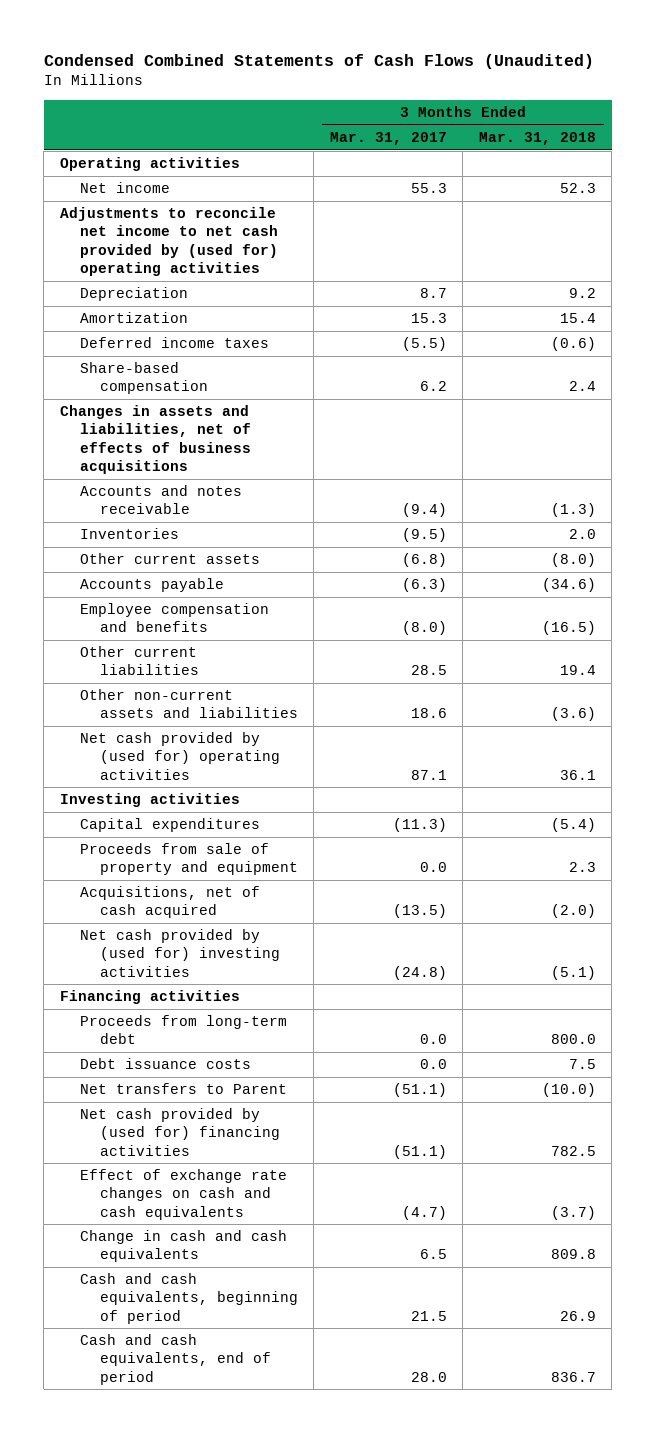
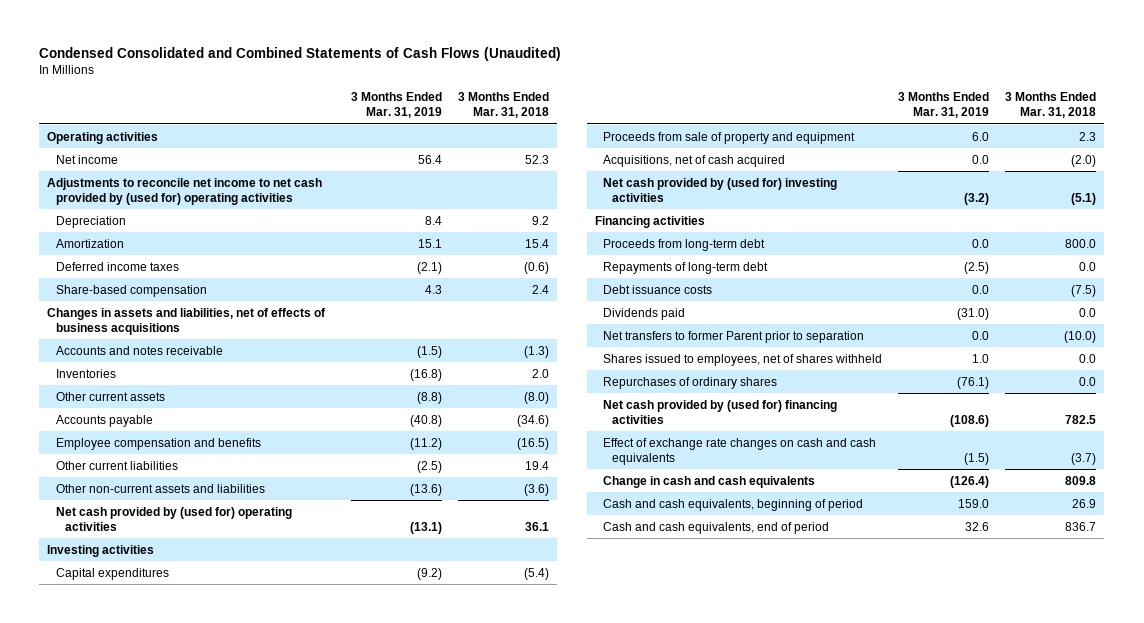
[43,54,594,70] Condensed Combined Statements of Cash Flows (Unaudited) -> [39,46,562,61] Condensed Consolidated and Combined Statements of Cash Flows (Unaudited)
[329,131,447,145] Mar. 31, 2017 -> none
none -> [351,92,443,119] 3 Months Ended Mar. 31, 2019
none -> [603,261,769,274] Repayments of long-term debt
[568,1059,596,1070] 7.5 -> [1071,284,1097,297] (7.5)
none -> [603,307,686,320] Dividends paid
[79,1083,287,1095] Net transfers to Parent -> [603,330,865,343] Net transfers to former Parent prior to separation
none -> [603,353,883,366] Shares issued to employees, net of shares withheld
none -> [603,376,778,389] Repurchases of ordinary shares

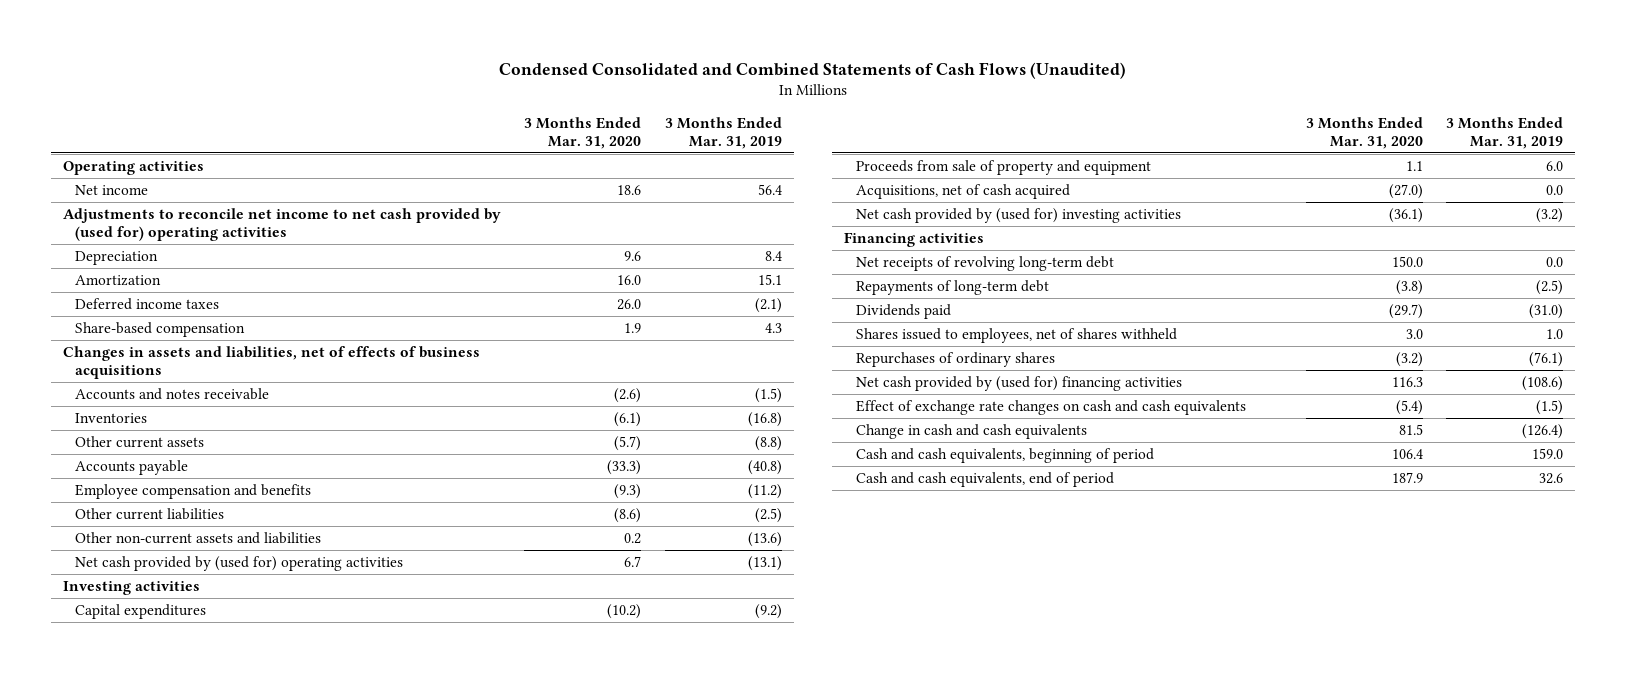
[458,92,550,119] 3 Months Ended Mar. 31, 2018 -> none
none -> [524,116,642,149] 3 Months Ended Mar. 31, 2020
[603,238,766,251] Proceeds from long-term debt -> none
none -> [855,256,1114,272] Net receipts of revolving long-term debt
[603,284,713,294] Debt issuance costs -> none
[603,330,865,343] Net transfers to former Parent prior to separation -> none

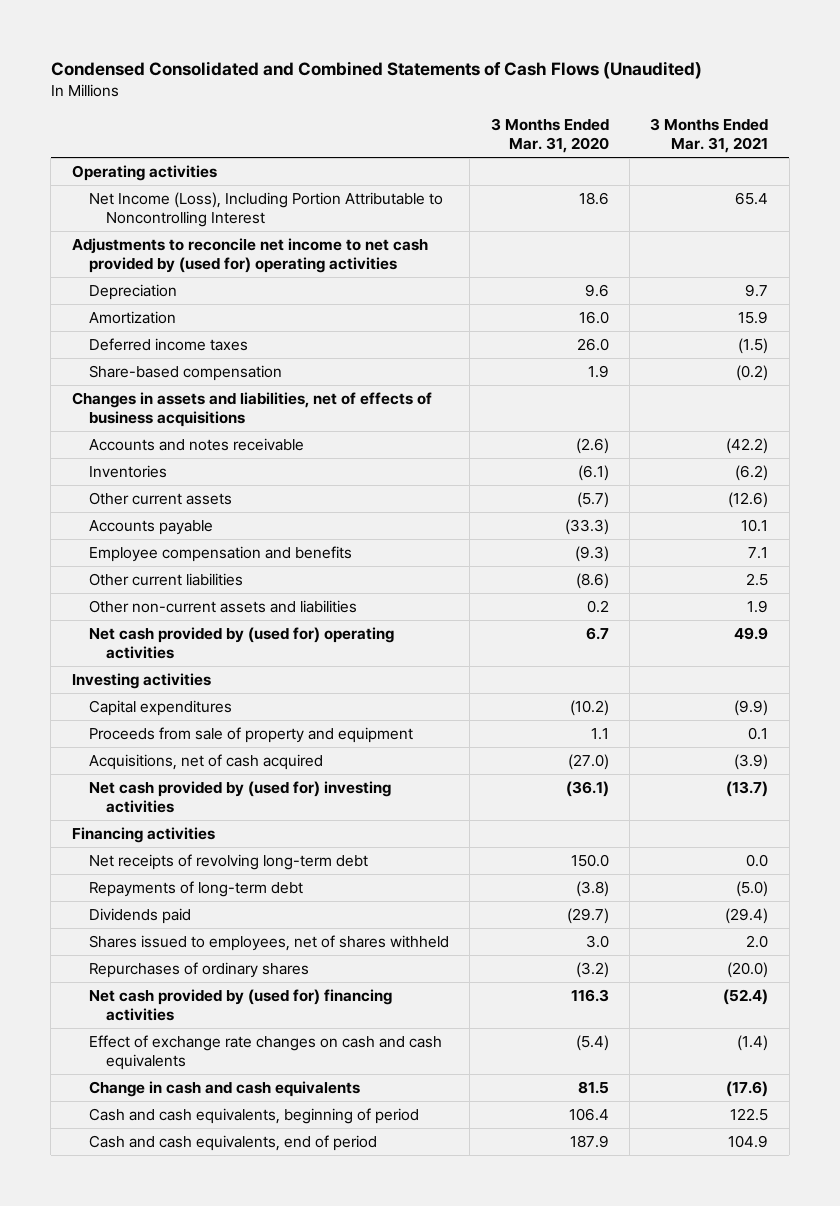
[665,116,783,149] 3 Months Ended Mar. 31, 2019 -> none
none -> [650,118,769,153] 3 Months Ended Mar. 31, 2021
[74,185,148,196] Net income -> [88,192,443,227] Net Income (Loss), Including Portion Attributable to Noncontrolling Interest

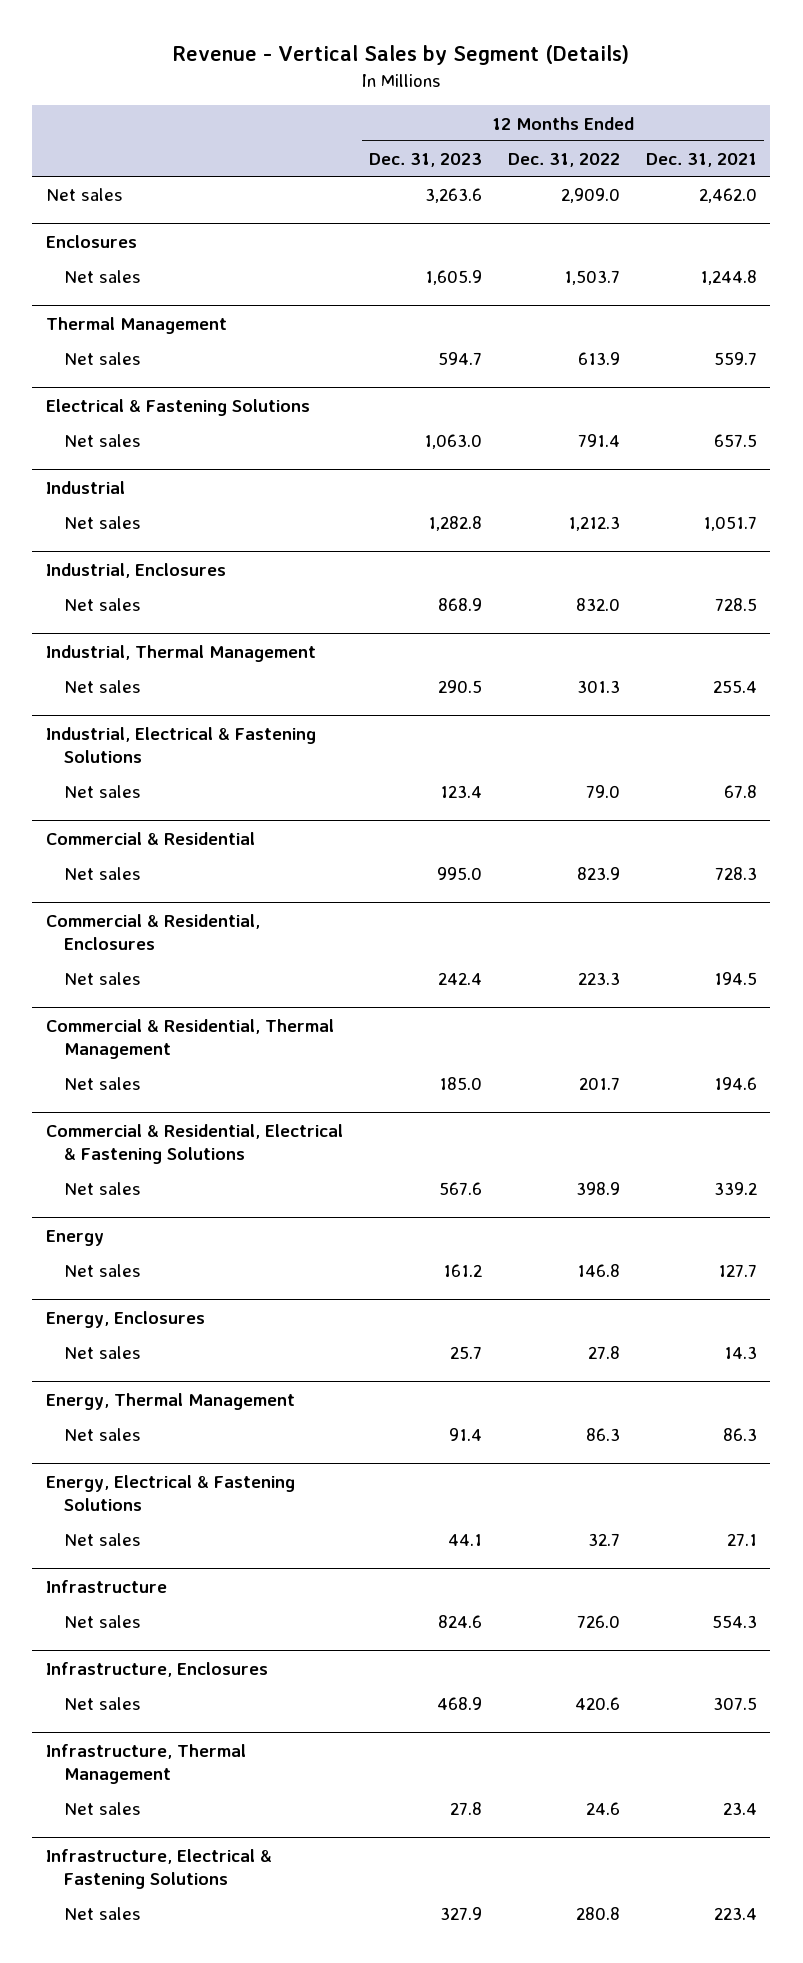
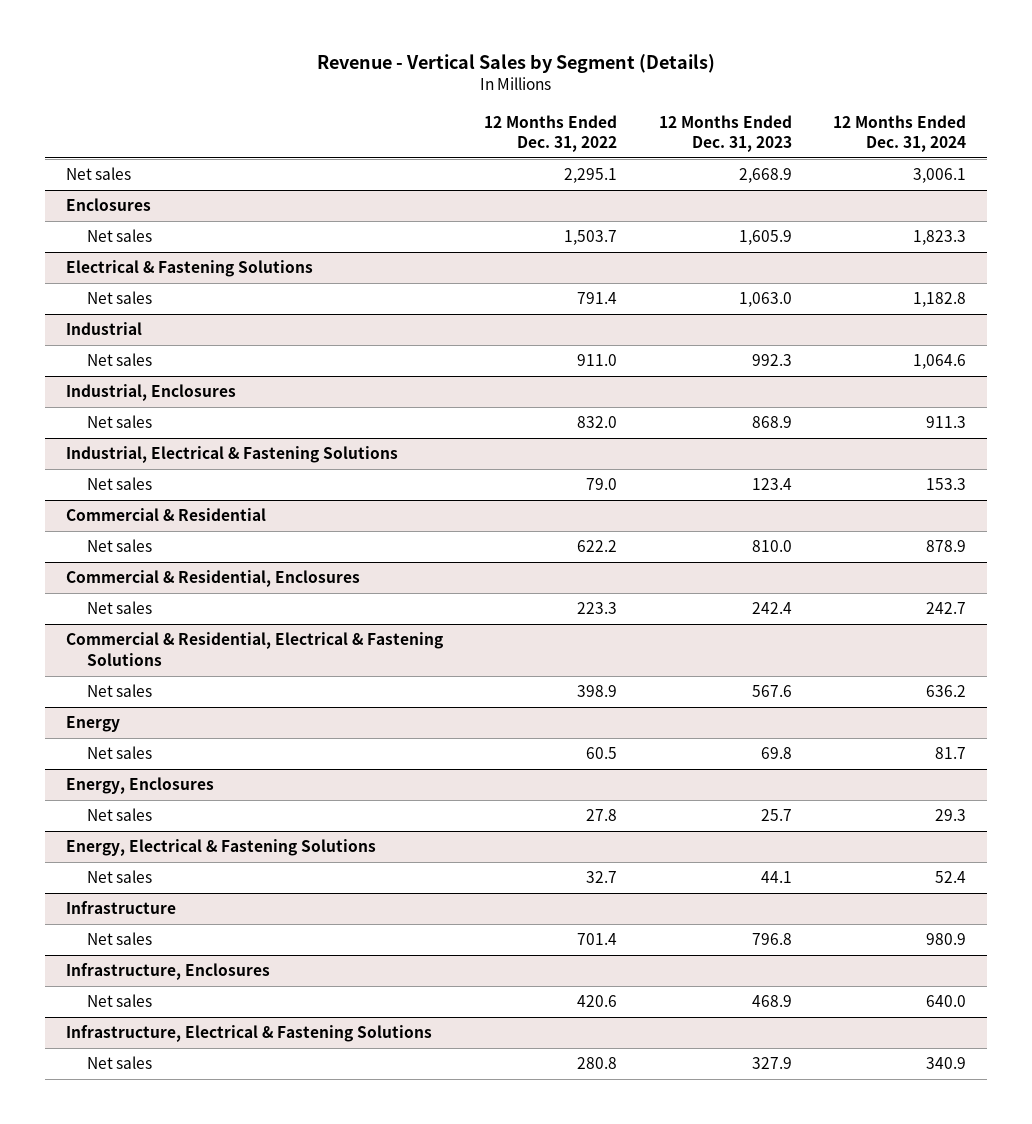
[646,153,758,168] Dec. 31, 2021 -> none
none -> [833,114,967,152] 12 Months Ended Dec. 31, 2024
[424,188,482,204] 3,263.6 -> [738,168,792,184] 2,668.9
[560,188,620,204] 2,909.0 -> [564,168,618,184] 2,295.1
[45,316,227,334] Thermal Management -> none
[63,352,141,366] Net sales -> none
[427,516,482,532] 1,282.8 -> [751,354,792,367] 992.3
[567,516,620,532] 1,212.3 -> [577,354,618,367] 911.0
[45,644,316,662] Industrial, Thermal Management -> none
[63,680,141,694] Net sales -> none
[436,867,482,881] 995.0 -> [751,540,792,553] 810.0
[576,867,620,881] 823.9 -> [577,540,618,553] 622.2
[45,1018,334,1059] Commercial & Residential, Thermal Management -> none
[63,1077,141,1091] Net sales -> none
[442,1264,482,1278] 161.2 -> [760,747,792,760] 69.8
[576,1264,620,1278] 146.8 -> [586,747,618,760] 60.5
[45,1392,295,1410] Energy, Thermal Management -> none
[63,1428,141,1442] Net sales -> none
[437,1615,482,1629] 824.6 -> [751,933,792,946] 796.8
[576,1615,620,1629] 726.0 -> [577,933,618,946] 701.4
[45,1743,246,1784] Infrastructure, Thermal Management -> none
[63,1802,141,1816] Net sales -> none

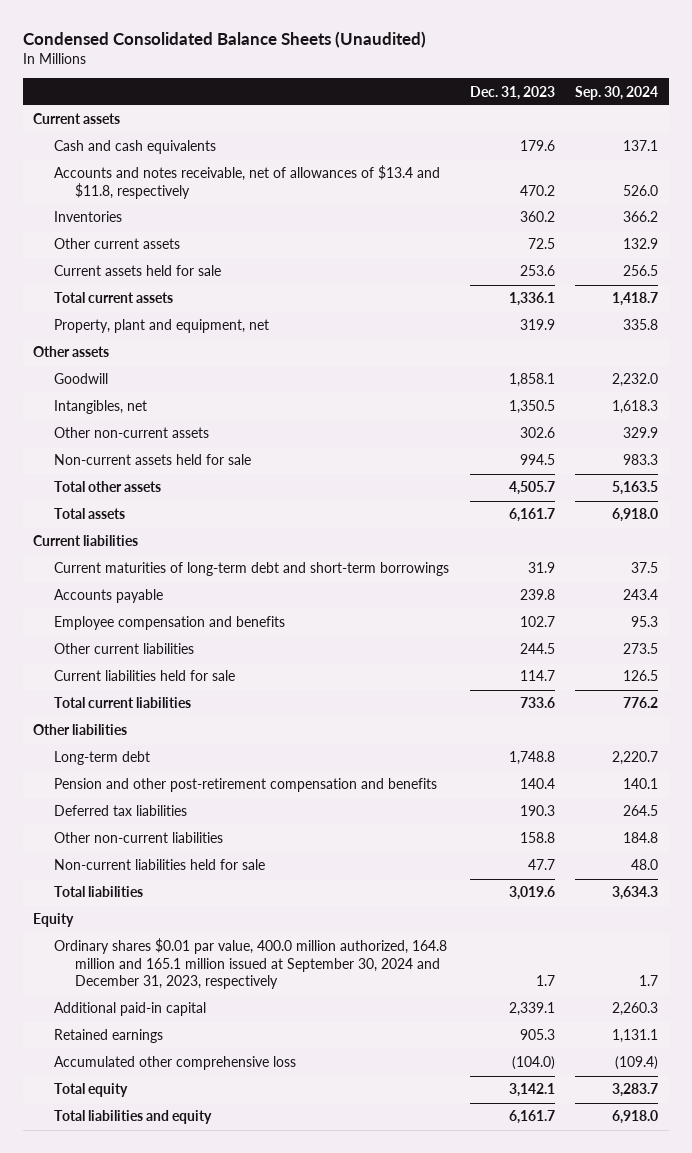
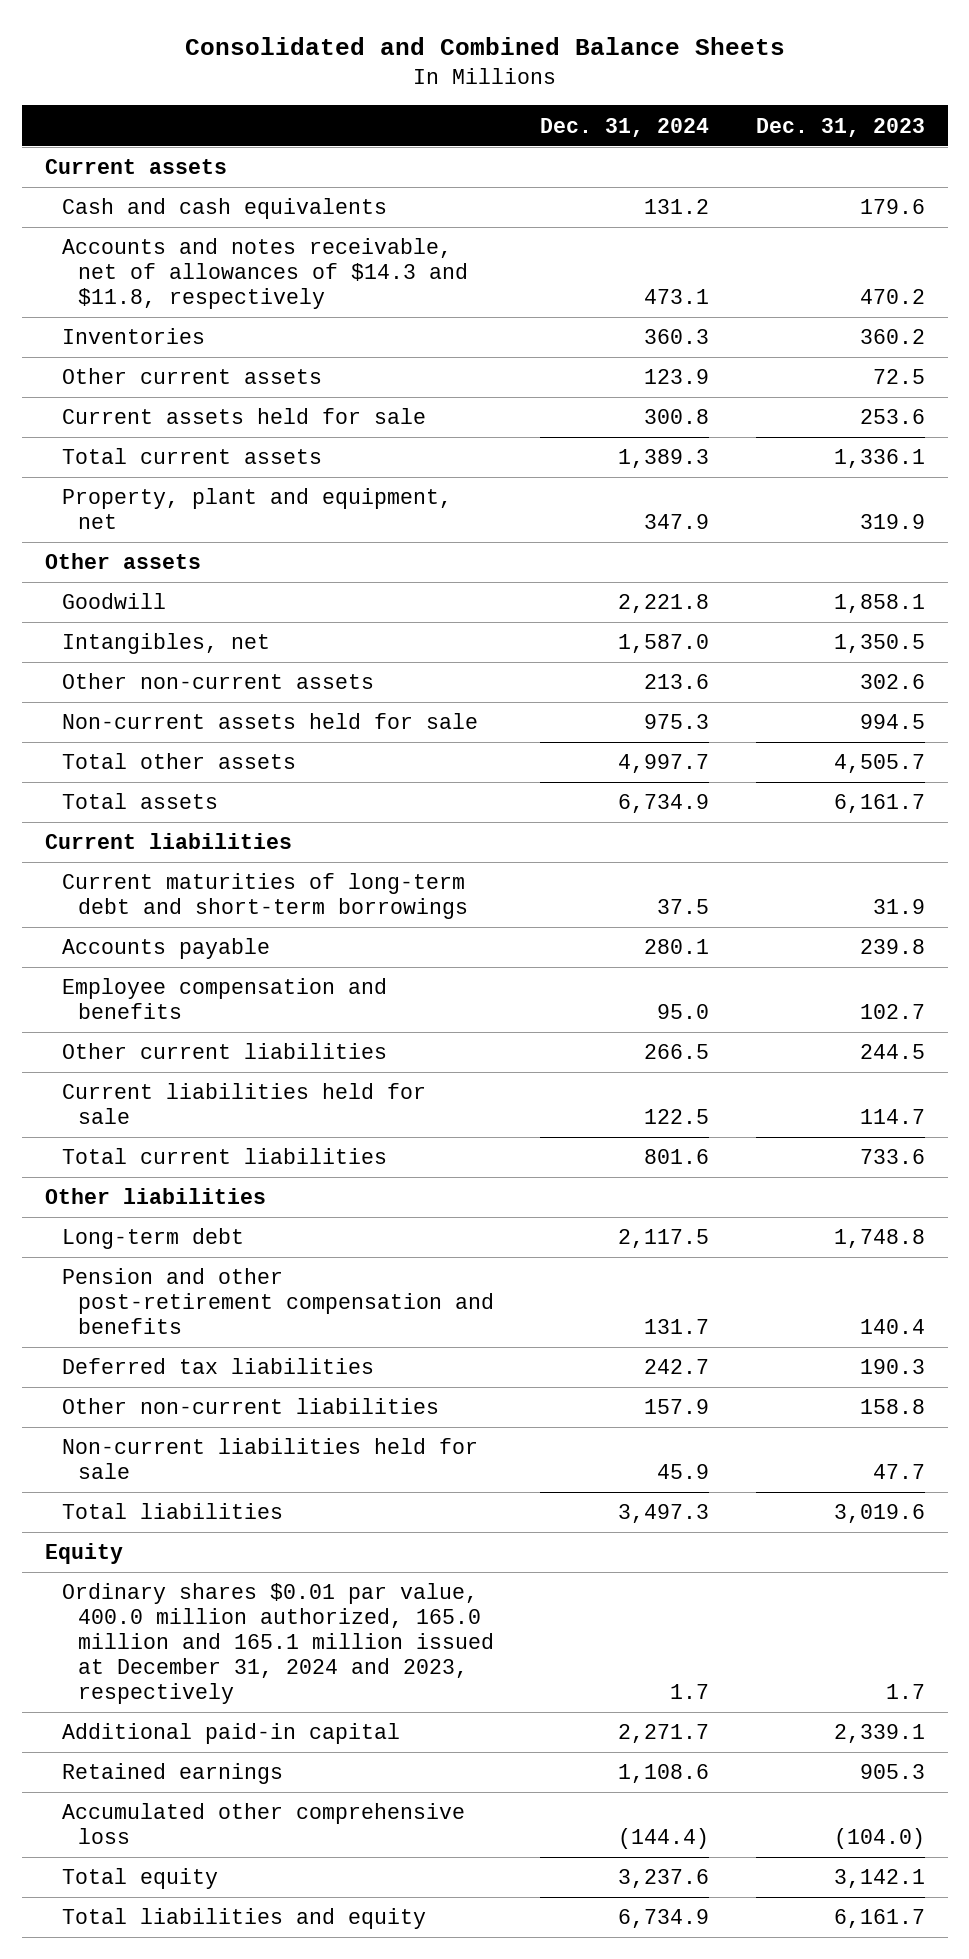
[23,31,427,49] Condensed Consolidated Balance Sheets (Unaudited) -> [184,37,785,56] Consolidated and Combined Balance Sheets
[575,85,659,100] Sep. 30, 2024 -> none
none -> [540,117,710,137] Dec. 31, 2024
[54,165,441,199] Accounts and notes receivable, net of allowances of $13.4 and $11.8, respectively -> [61,238,469,310] Accounts and notes receivable, net of allowances of $14.3 and $11.8, respectively
[54,938,448,990] Ordinary shares $0.01 par value, 400.0 million authorized, 164.8 million and 165.1 million issued at September 30, 2024 and December 31, 2023, respectively -> [61,1583,495,1704] Ordinary shares $0.01 par value, 400.0 million authorized, 165.0 million and 165.1 million issued at December 31, 2024 and 2023, respectively

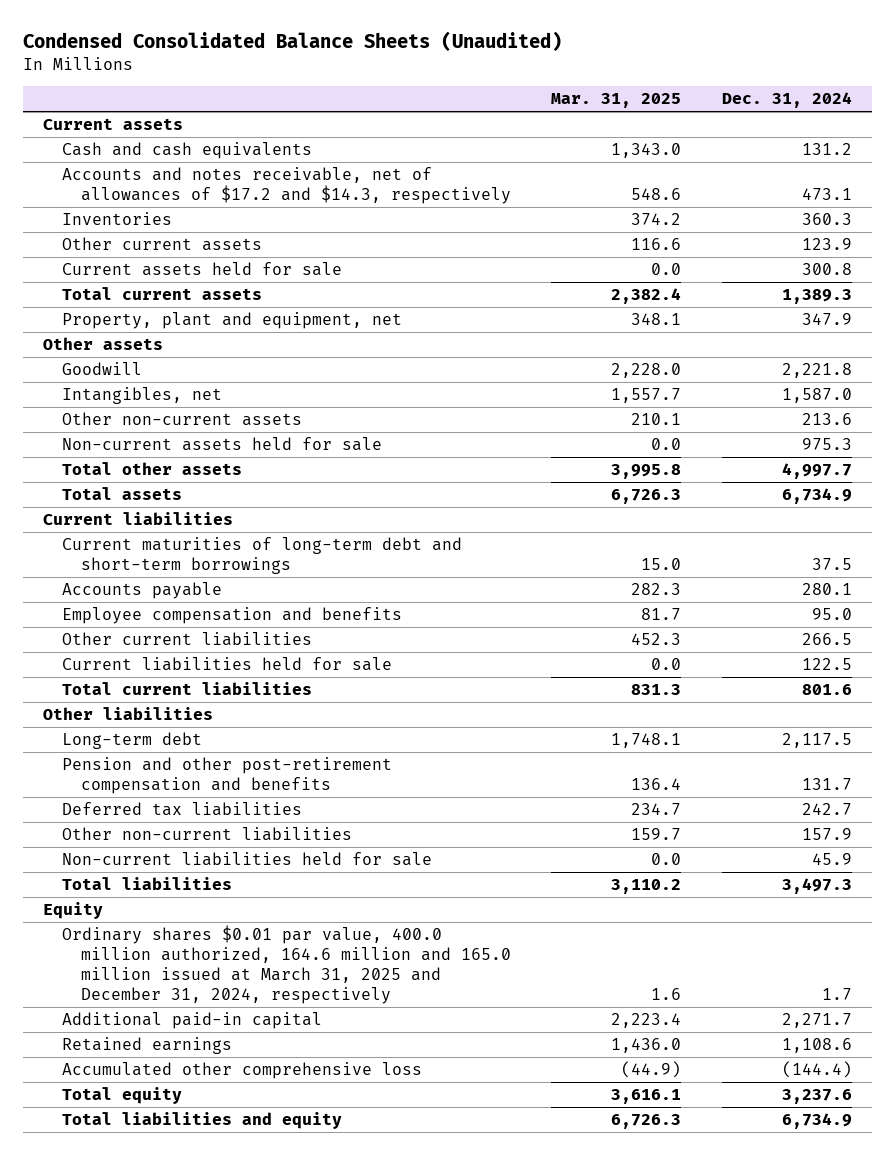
[184,37,785,56] Consolidated and Combined Balance Sheets -> [22,31,562,52] Condensed Consolidated Balance Sheets (Unaudited)
[755,117,925,137] Dec. 31, 2023 -> none
none -> [551,93,682,109] Mar. 31, 2025
[61,238,469,310] Accounts and notes receivable, net of allowances of $14.3 and $11.8, respectively -> [61,167,511,205] Accounts and notes receivable, net of allowances of $17.2 and $14.3, respectively
[61,1583,495,1704] Ordinary shares $0.01 par value, 400.0 million authorized, 165.0 million and 165.1 million issued at December 31, 2024 and 2023, respectively -> [61,925,511,1004] Ordinary shares $0.01 par value, 400.0 million authorized, 164.6 million and 165.0 million issued at March 31, 2025 and December 31, 2024, respectively

